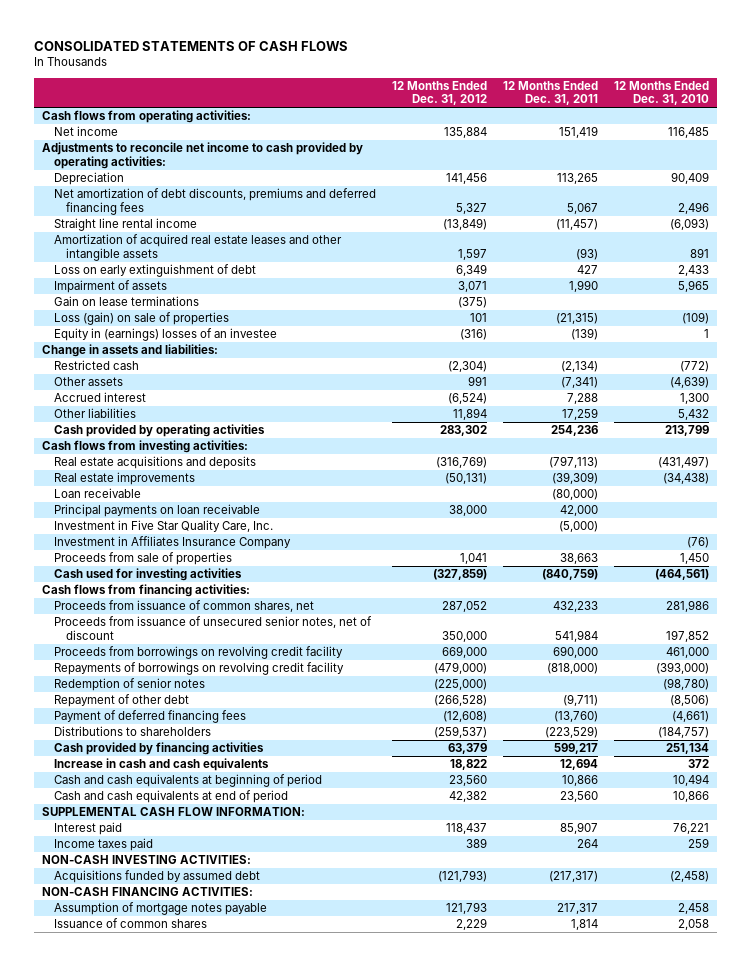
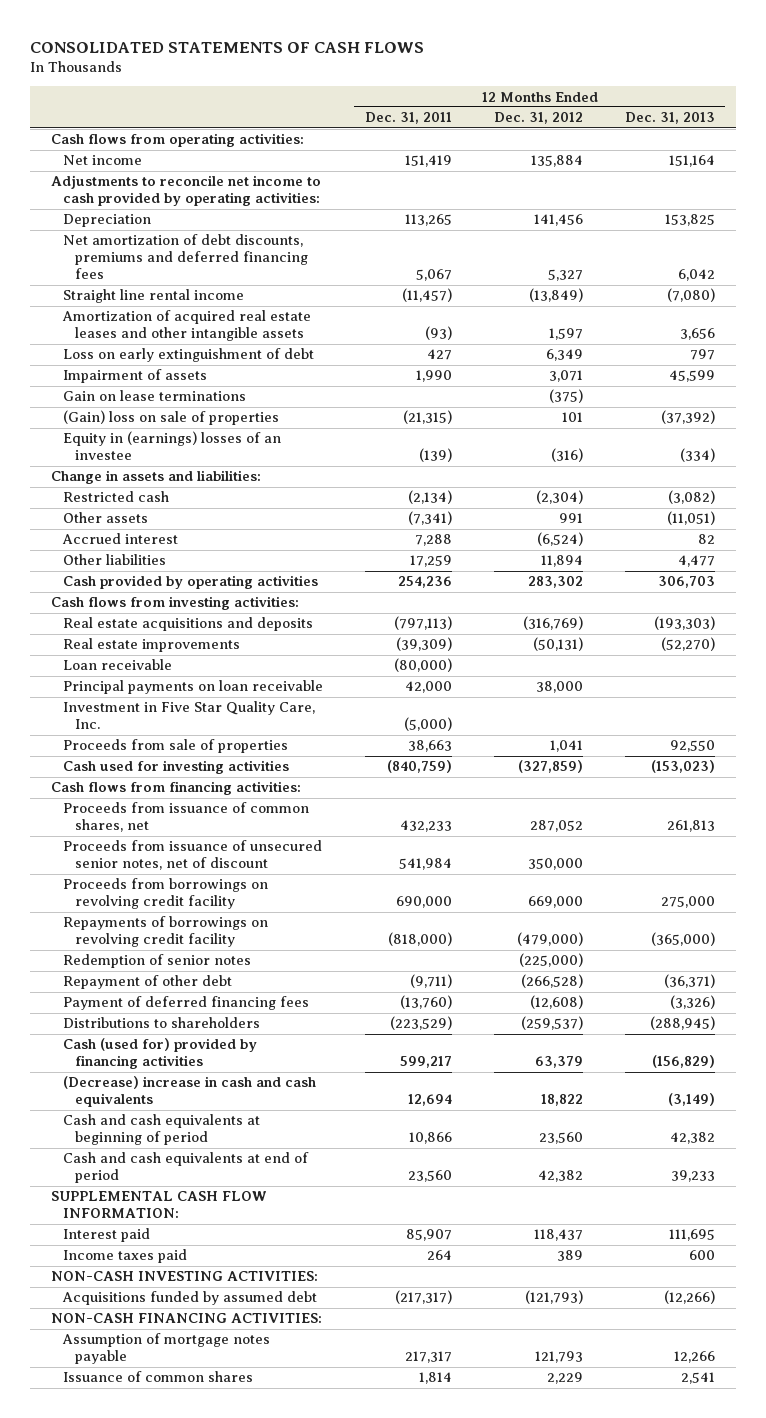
[613,80,709,106] 12 Months Ended Dec. 31, 2010 -> none
none -> [624,112,715,125] Dec. 31, 2013
[53,312,229,326] Loss (gain) on sale of properties -> [63,410,280,426] (Gain) loss on sale of properties
[53,536,291,550] Investment in Affiliates Insurance Company -> none
[53,742,264,756] Cash provided by financing activities -> [63,1038,258,1070] Cash (used for) provided by financing activities
[53,758,269,772] Increase in cash and cash equivalents -> [63,1076,317,1108] (Decrease) increase in cash and cash equivalents

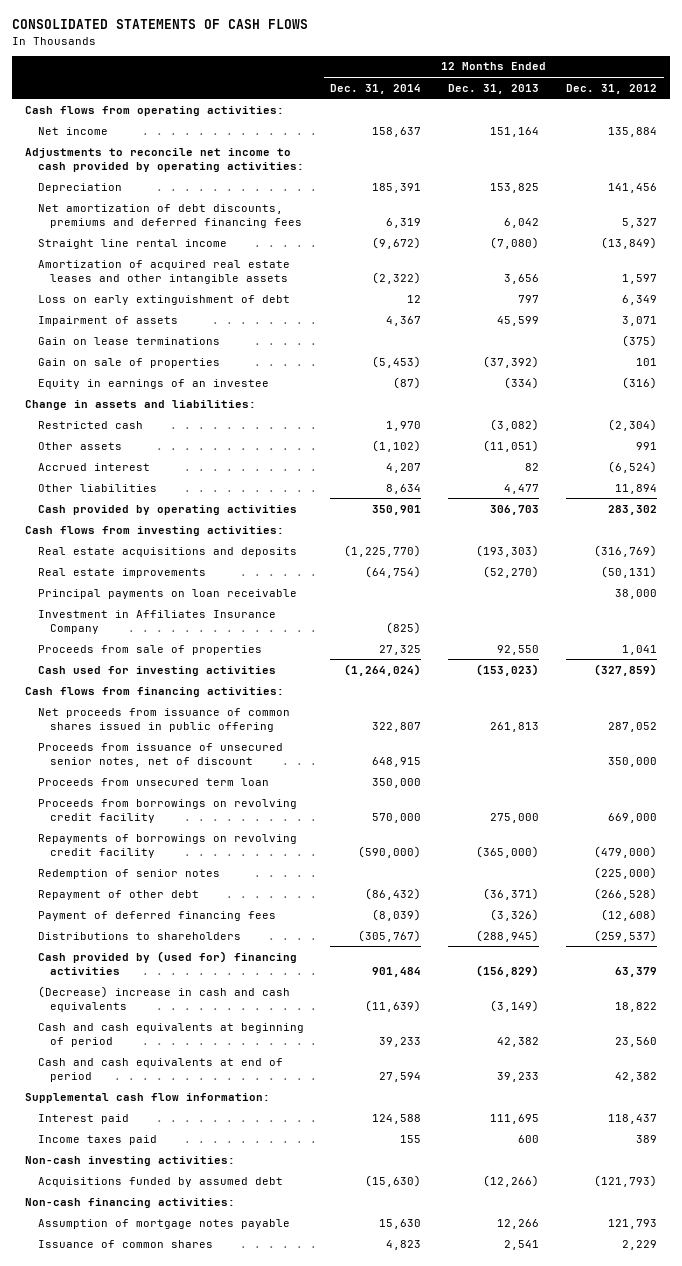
[364,112,452,125] Dec. 31, 2011 -> none
none -> [330,83,422,94] Dec. 31, 2014
[63,410,280,426] (Gain) loss on sale of properties -> [37,357,220,368] Gain on sale of properties
[63,431,282,461] Equity in (earnings) losses of an investee -> [37,378,269,389] Equity in earnings of an investee
[63,659,173,671] Loan receivable -> none
[63,701,316,730] Investment in Five Star Quality Care, Inc. -> none
none -> [37,609,276,634] Investment in Affiliates Insurance Company
[63,802,310,833] Proceeds from issuance of common shares, net -> [37,707,290,732] Net proceeds from issuance of common shares issued in public offering
none -> [37,777,269,786] Proceeds from unsecured term loan
[63,1038,258,1070] Cash (used for) provided by financing activities -> [37,950,297,975] Cash provided by (used for) financing activities
[51,1191,268,1219] SUPPLEMENTAL CASH FLOW INFORMATION: -> [25,1092,271,1103] Supplemental cash flow information:
[51,1271,319,1282] NON-CASH INVESTING ACTIVITIES: -> [25,1155,236,1166] Non-cash investing activities:
[51,1313,323,1324] NON-CASH FINANCING ACTIVITIES: -> [25,1197,236,1208] Non-cash financing activities:

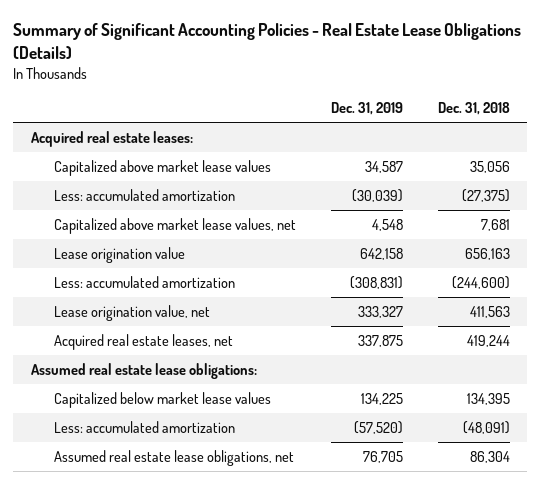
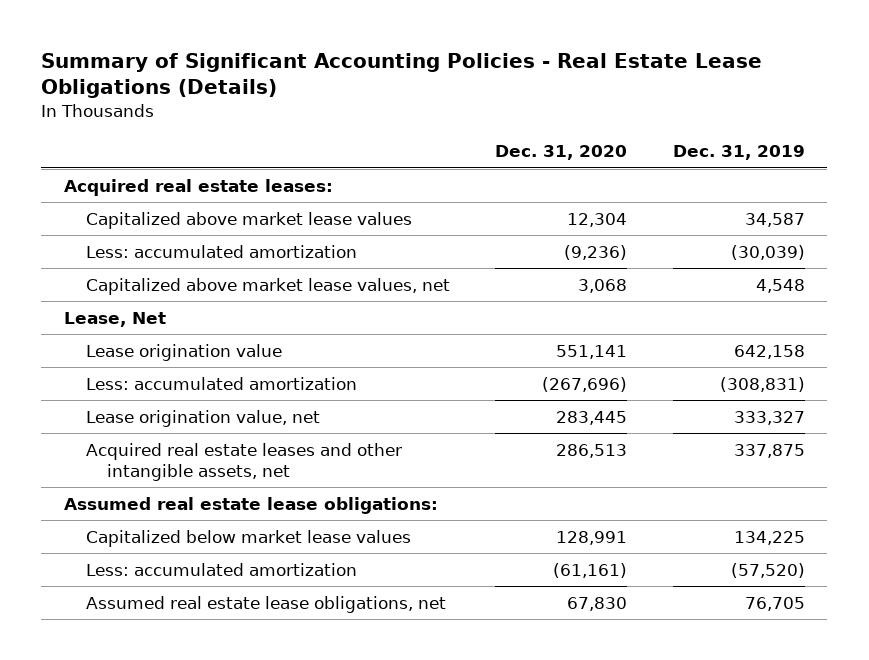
[437,102,510,116] Dec. 31, 2018 -> none
none -> [495,145,628,161] Dec. 31, 2020
none -> [64,311,167,327] Lease, Net
[54,333,234,350] Acquired real estate leases, net -> [85,442,402,481] Acquired real estate leases and other intangible assets, net

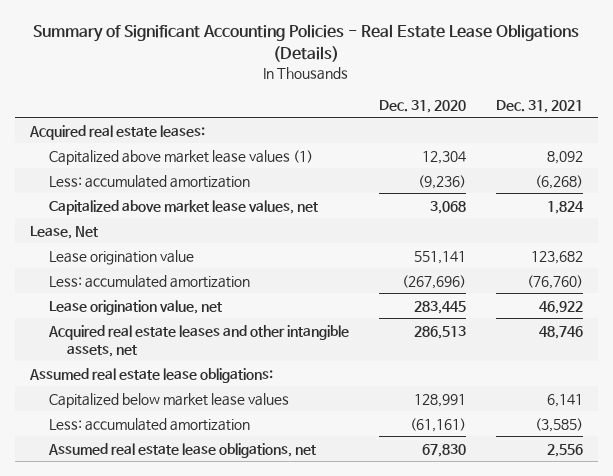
[672,145,805,161] Dec. 31, 2019 -> none
none -> [495,99,583,113] Dec. 31, 2021
[85,211,412,229] Capitalized above market lease values -> [48,149,313,165] Capitalized above market lease values (1)

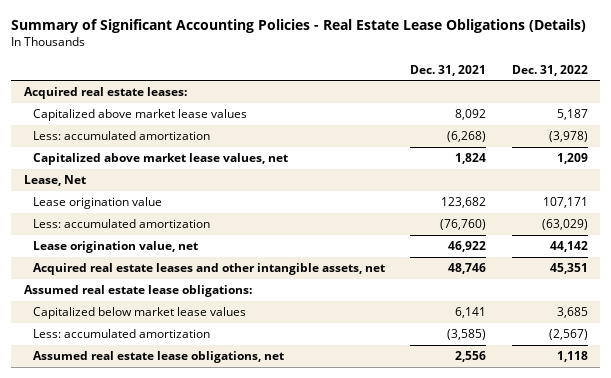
[378,99,466,113] Dec. 31, 2020 -> none
none -> [511,64,588,76] Dec. 31, 2022
[48,149,313,165] Capitalized above market lease values (1) -> [32,109,247,122] Capitalized above market lease values

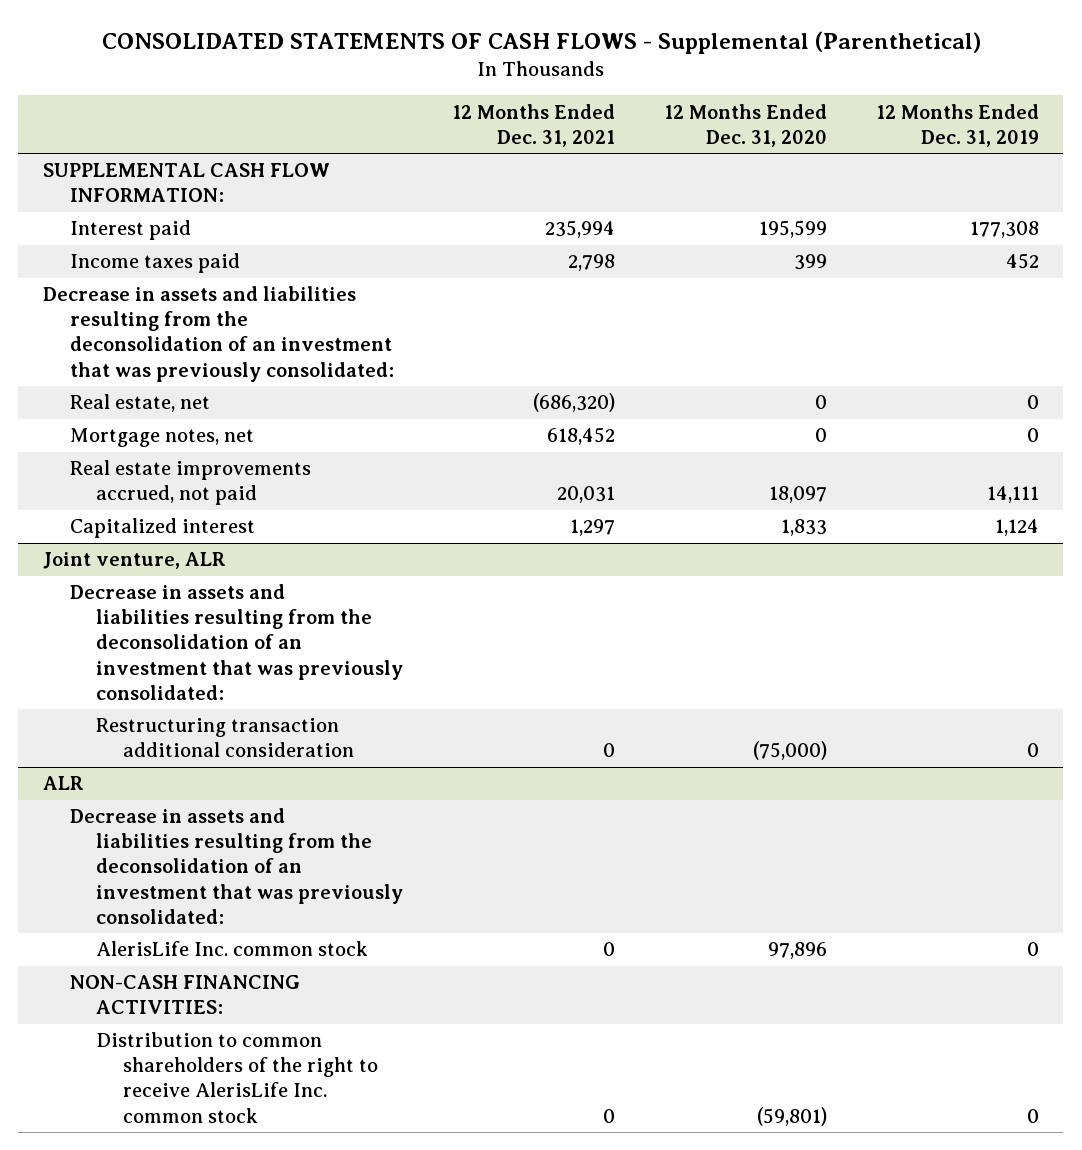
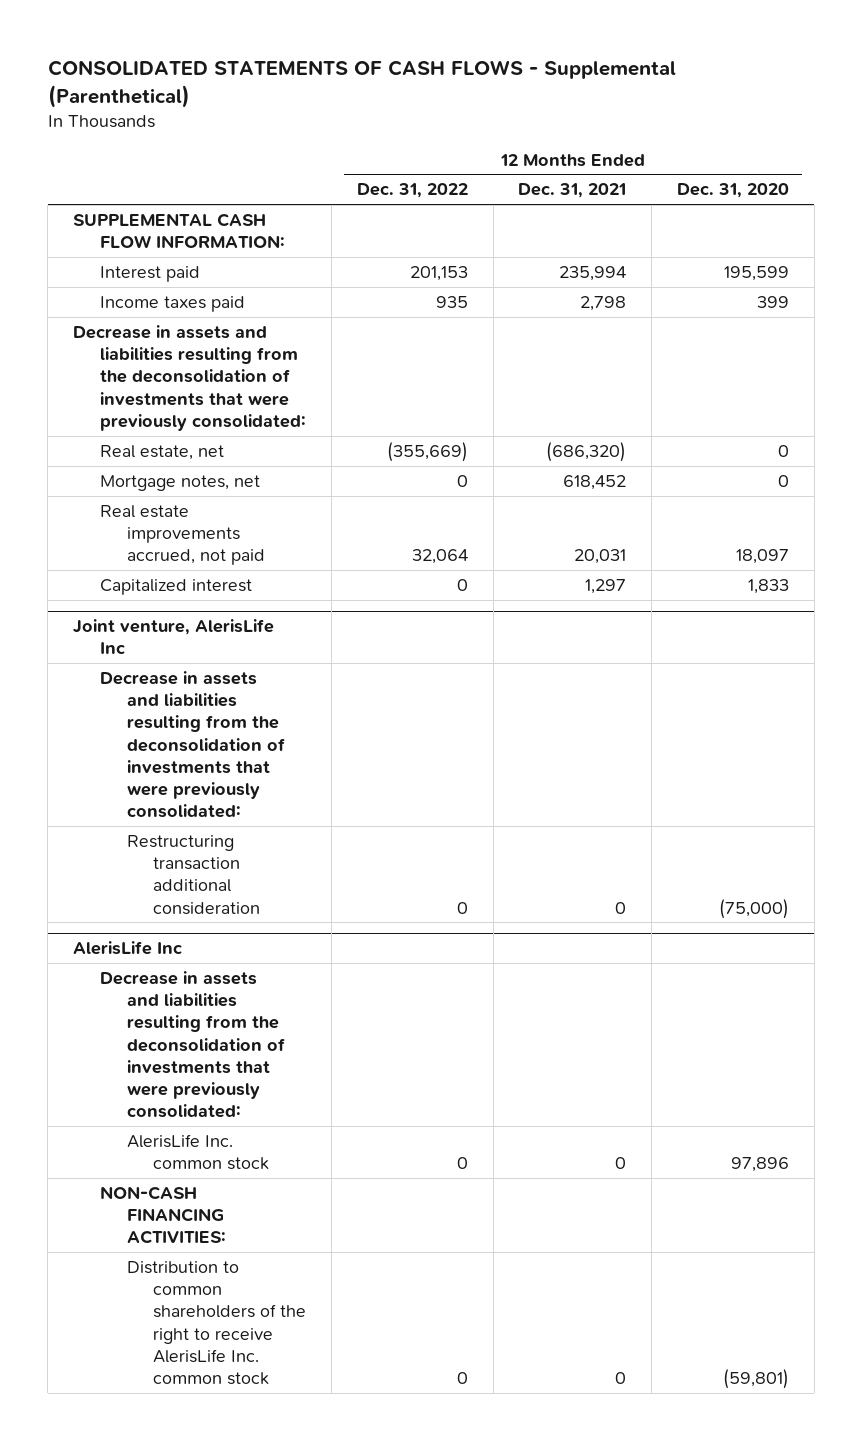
[875,103,1039,147] 12 Months Ended Dec. 31, 2019 -> none
none -> [356,183,468,199] Dec. 31, 2022
[42,286,394,382] Decrease in assets and liabilities resulting from the deconsolidation of an investment that was previously consolidated: -> [73,324,306,431] Decrease in assets and liabilities resulting from the deconsolidation of investments that were previously consolidated:
[42,552,226,570] Joint venture, ALR -> none
none -> [73,619,275,655] Joint venture, AlerisLife Inc
[69,584,404,700] Decrease in assets and liabilities resulting from the deconsolidation of an investment that was previously consolidated: -> [99,670,285,819] Decrease in assets and liabilities resulting from the deconsolidation of investments that were previously consolidated:
[42,776,84,791] ALR -> [73,941,184,956] AlerisLife Inc
[69,808,404,924] Decrease in assets and liabilities resulting from the deconsolidation of an investment that was previously consolidated: -> [99,970,285,1119] Decrease in assets and liabilities resulting from the deconsolidation of investments that were previously consolidated:

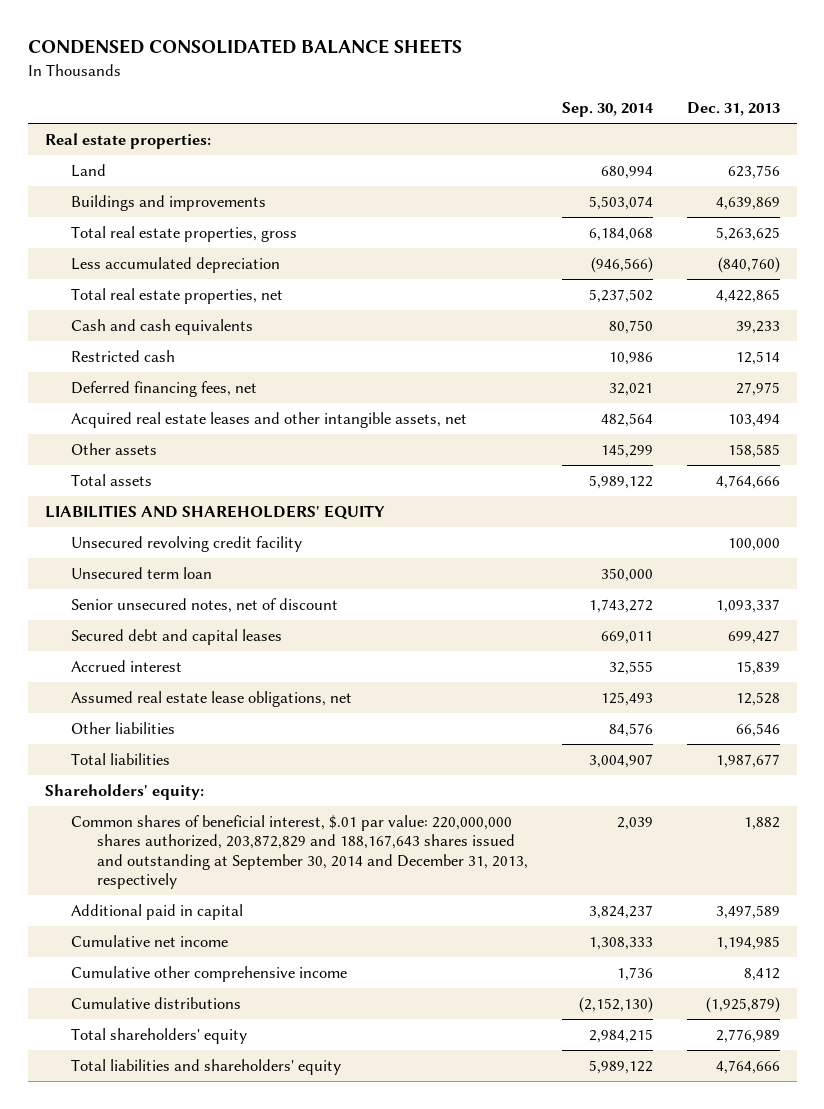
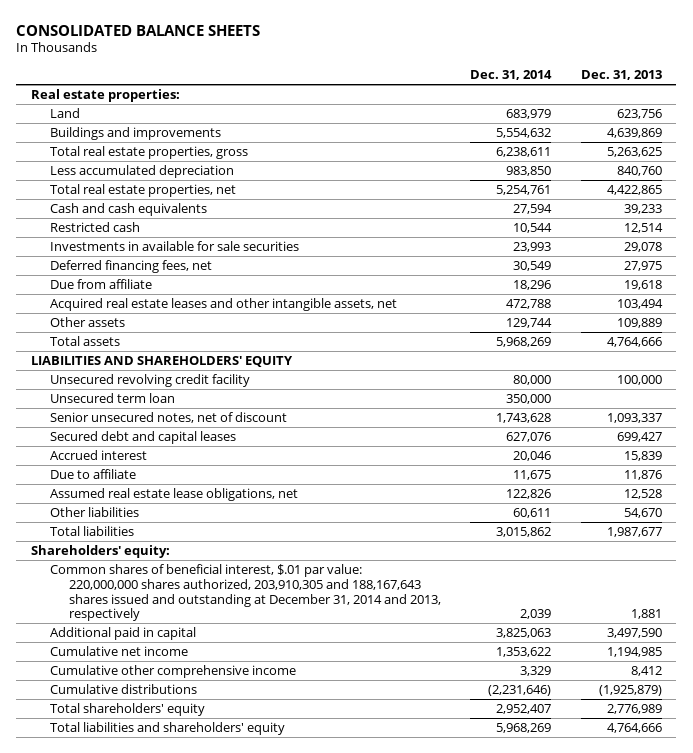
[27,39,462,55] CONDENSED CONSOLIDATED BALANCE SHEETS -> [16,24,261,36] CONSOLIDATED BALANCE SHEETS
[561,102,654,118] Sep. 30, 2014 -> none
none -> [470,69,553,80] Dec. 31, 2014
[717,256,780,273] (840,760) -> [616,166,662,177] 840,760
none -> [49,241,299,252] Investments in available for sale securities
none -> [49,279,152,290] Due from affiliate
[727,443,780,458] 158,585 -> [616,318,662,329] 109,889
none -> [49,469,136,480] Due to affiliate
[735,722,780,737] 66,546 -> [623,508,662,519] 54,670
[70,814,528,890] Common shares of beneficial interest, $.01 par value: 220,000,000 shares authorized, 203,872,829 and 188,167,643 shares issued and outstanding at September 30, 2014 and December 31, 2013, respectively -> [49,564,442,622] Common shares of beneficial interest, $.01 par value: 220,000,000 shares authorized, 203,910,305 and 188,167,643 shares issued and outstanding at December 31, 2014 and 2013, respectively
[743,816,780,830] 1,882 -> [630,609,662,620] 1,881
[715,904,780,919] 3,497,589 -> [606,628,662,639] 3,497,590

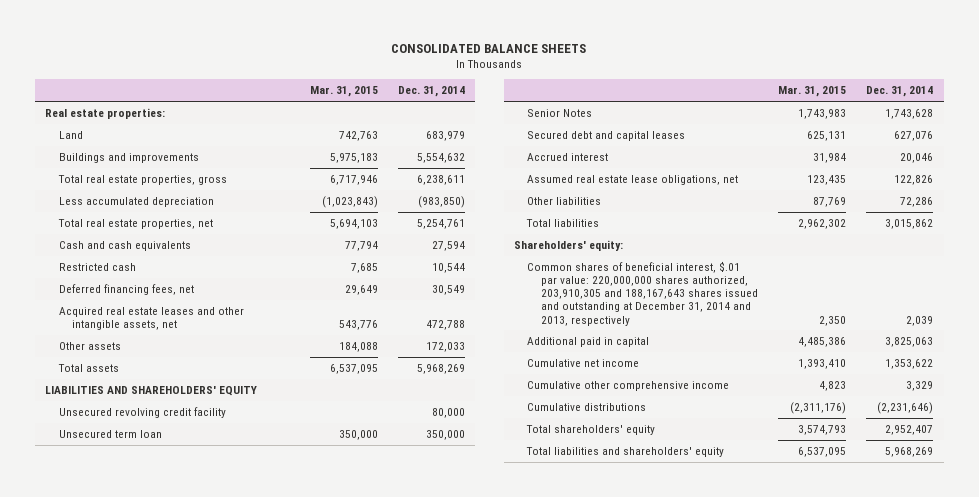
[580,69,662,80] Dec. 31, 2013 -> none
none -> [309,86,378,98] Mar. 31, 2015
[506,166,552,177] 983,850 -> [417,195,465,208] (983,850)
[49,241,299,252] Investments in available for sale securities -> none
[49,279,152,290] Due from affiliate -> none
[506,318,553,329] 129,744 -> [425,341,465,352] 172,033
[49,412,287,424] Senior unsecured notes, net of discount -> [527,108,593,117] Senior Notes
[49,469,136,480] Due to affiliate -> none
[513,508,552,519] 60,611 -> [900,196,934,207] 72,286

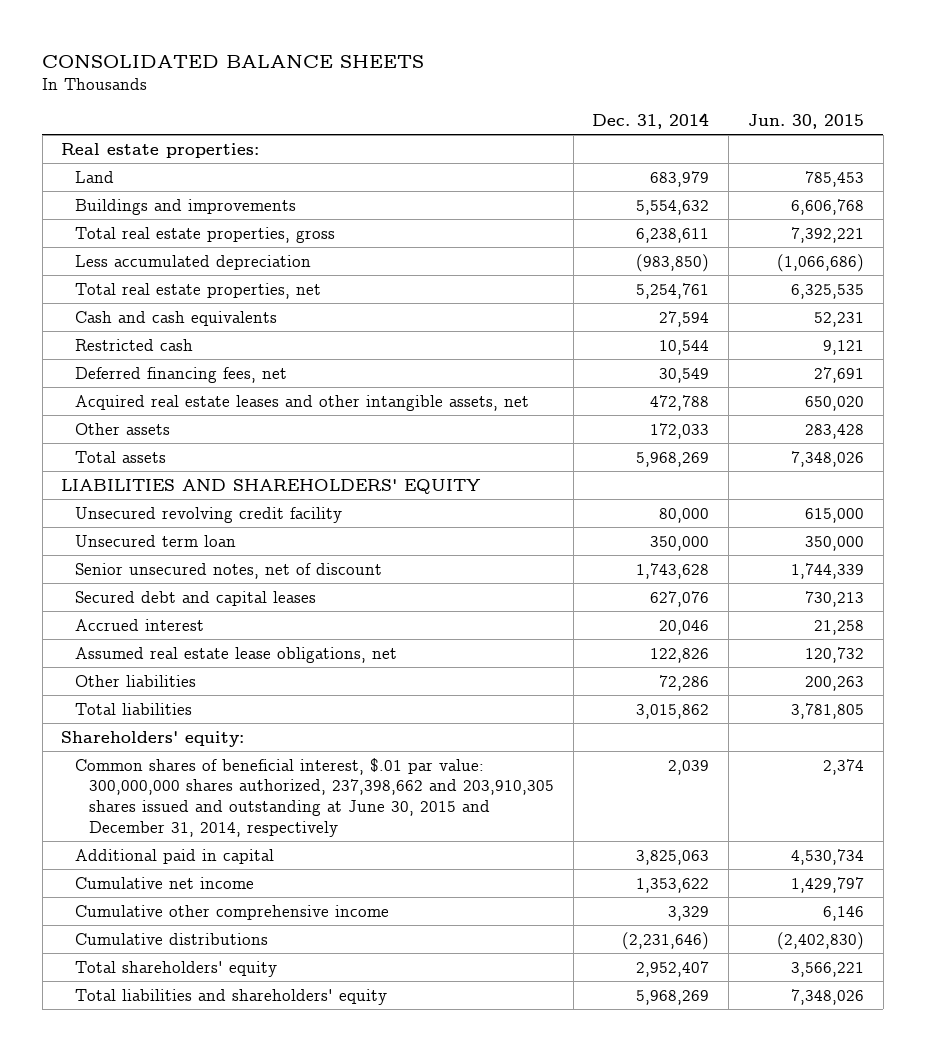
[309,86,378,98] Mar. 31, 2015 -> none
none -> [747,114,864,130] Jun. 30, 2015
[527,108,593,117] Senior Notes -> [75,562,383,579] Senior unsecured notes, net of discount
[527,260,758,326] Common shares of beneficial interest, $.01 par value: 220,000,000 shares authorized, 203,910,305 and 188,167,643 shares issued and outstanding at December 31, 2014 and 2013, respectively -> [75,757,555,837] Common shares of beneficial interest, $.01 par value: 300,000,000 shares authorized, 237,398,662 and 203,910,305 shares issued and outstanding at June 30, 2015 and December 31, 2014, respectively

